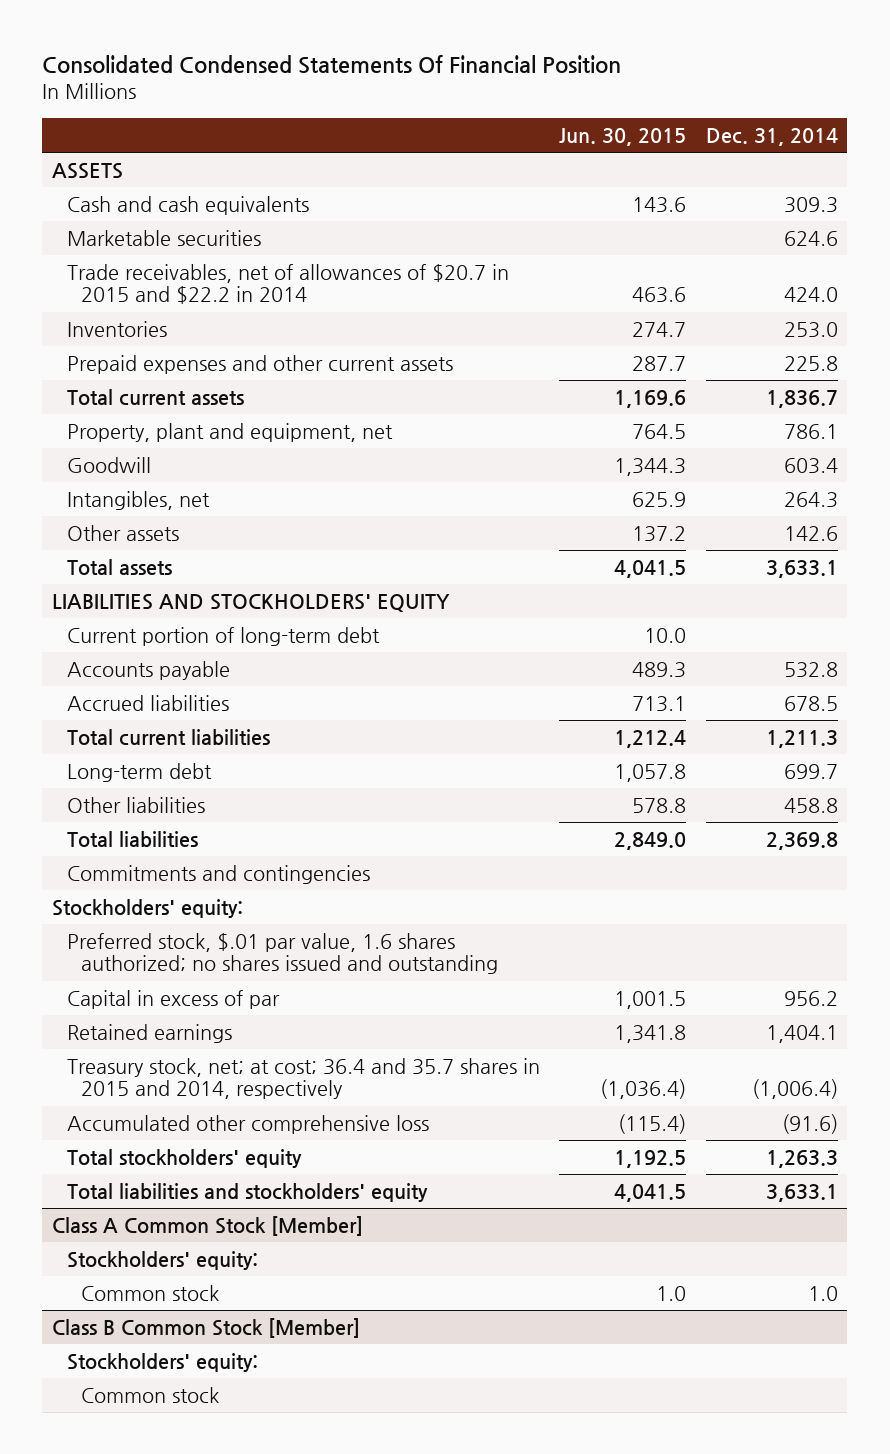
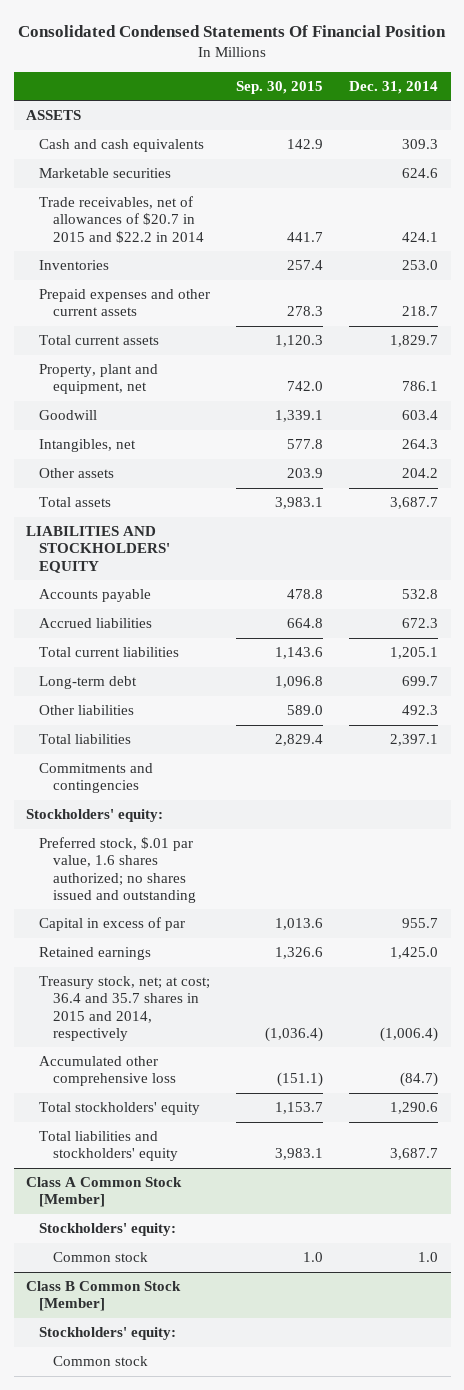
[559,127,687,146] Jun. 30, 2015 -> none
none -> [236,80,324,94] Sep. 30, 2015
[783,287,838,303] 424.0 -> [401,231,438,242] 424.1
[783,355,838,371] 225.8 -> [401,306,438,317] 218.7
[765,389,838,408] 1,836.7 -> [389,335,438,348] 1,829.7
[783,525,838,541] 142.6 -> [401,468,438,479] 204.2
[765,559,838,578] 3,633.1 -> [389,497,438,510] 3,687.7
[66,626,380,646] Current portion of long-term debt -> none
[783,695,838,711] 678.5 -> [401,618,438,629] 672.3
[765,729,838,748] 1,211.3 -> [389,647,438,660] 1,205.1
[783,797,838,813] 458.8 -> [401,705,438,716] 492.3
[765,831,838,850] 2,369.8 -> [389,734,438,747] 2,397.1
[783,990,838,1006] 956.2 -> [401,918,438,929] 955.7
[765,1024,838,1043] 1,404.1 -> [389,947,438,960] 1,425.0
[781,1113,838,1134] (91.6) -> [399,1072,438,1088] (84.7)
[765,1149,838,1168] 1,263.3 -> [389,1102,438,1115] 1,290.6
[765,1183,838,1202] 3,633.1 -> [389,1148,438,1161] 3,687.7

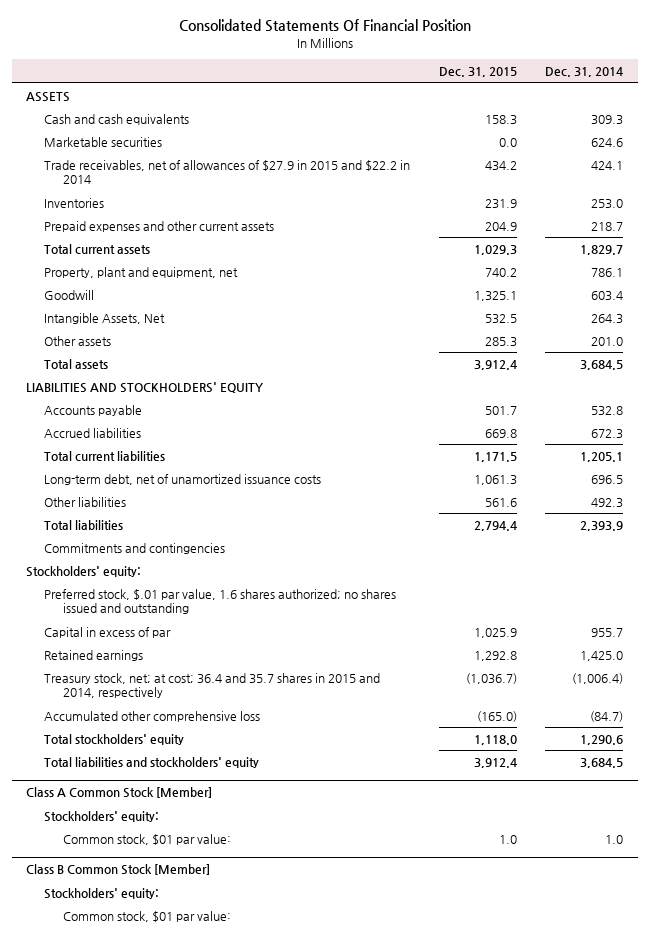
[18,24,447,37] Consolidated Condensed Statements Of Financial Position -> [178,19,471,33] Consolidated Statements Of Financial Position
[236,80,324,94] Sep. 30, 2015 -> none
none -> [438,67,517,78] Dec. 31, 2015
[39,196,204,243] Trade receivables, net of allowances of $20.7 in 2015 and $22.2 in 2014 -> [44,159,411,185] Trade receivables, net of allowances of $27.9 in 2015 and $22.2 in 2014
[39,439,137,453] Intangibles, net -> [44,312,166,324] Intangible Assets, Net
[401,468,438,479] 204.2 -> [591,336,624,346] 201.0
[389,497,438,510] 3,687.7 -> [580,359,624,370] 3,684.5
[39,676,138,690] Long-term debt -> [44,473,322,485] Long-term debt, net of unamortized issuance costs
[401,676,438,687] 699.7 -> [591,474,624,484] 696.5
[389,734,438,747] 2,397.1 -> [580,520,624,531] 2,393.9
[389,1148,438,1161] 3,687.7 -> [580,757,624,768] 3,684.5
[52,1252,148,1263] Common stock -> [62,833,231,845] Common stock, $01 par value:
[52,1356,148,1367] Common stock -> [62,910,231,922] Common stock, $01 par value:

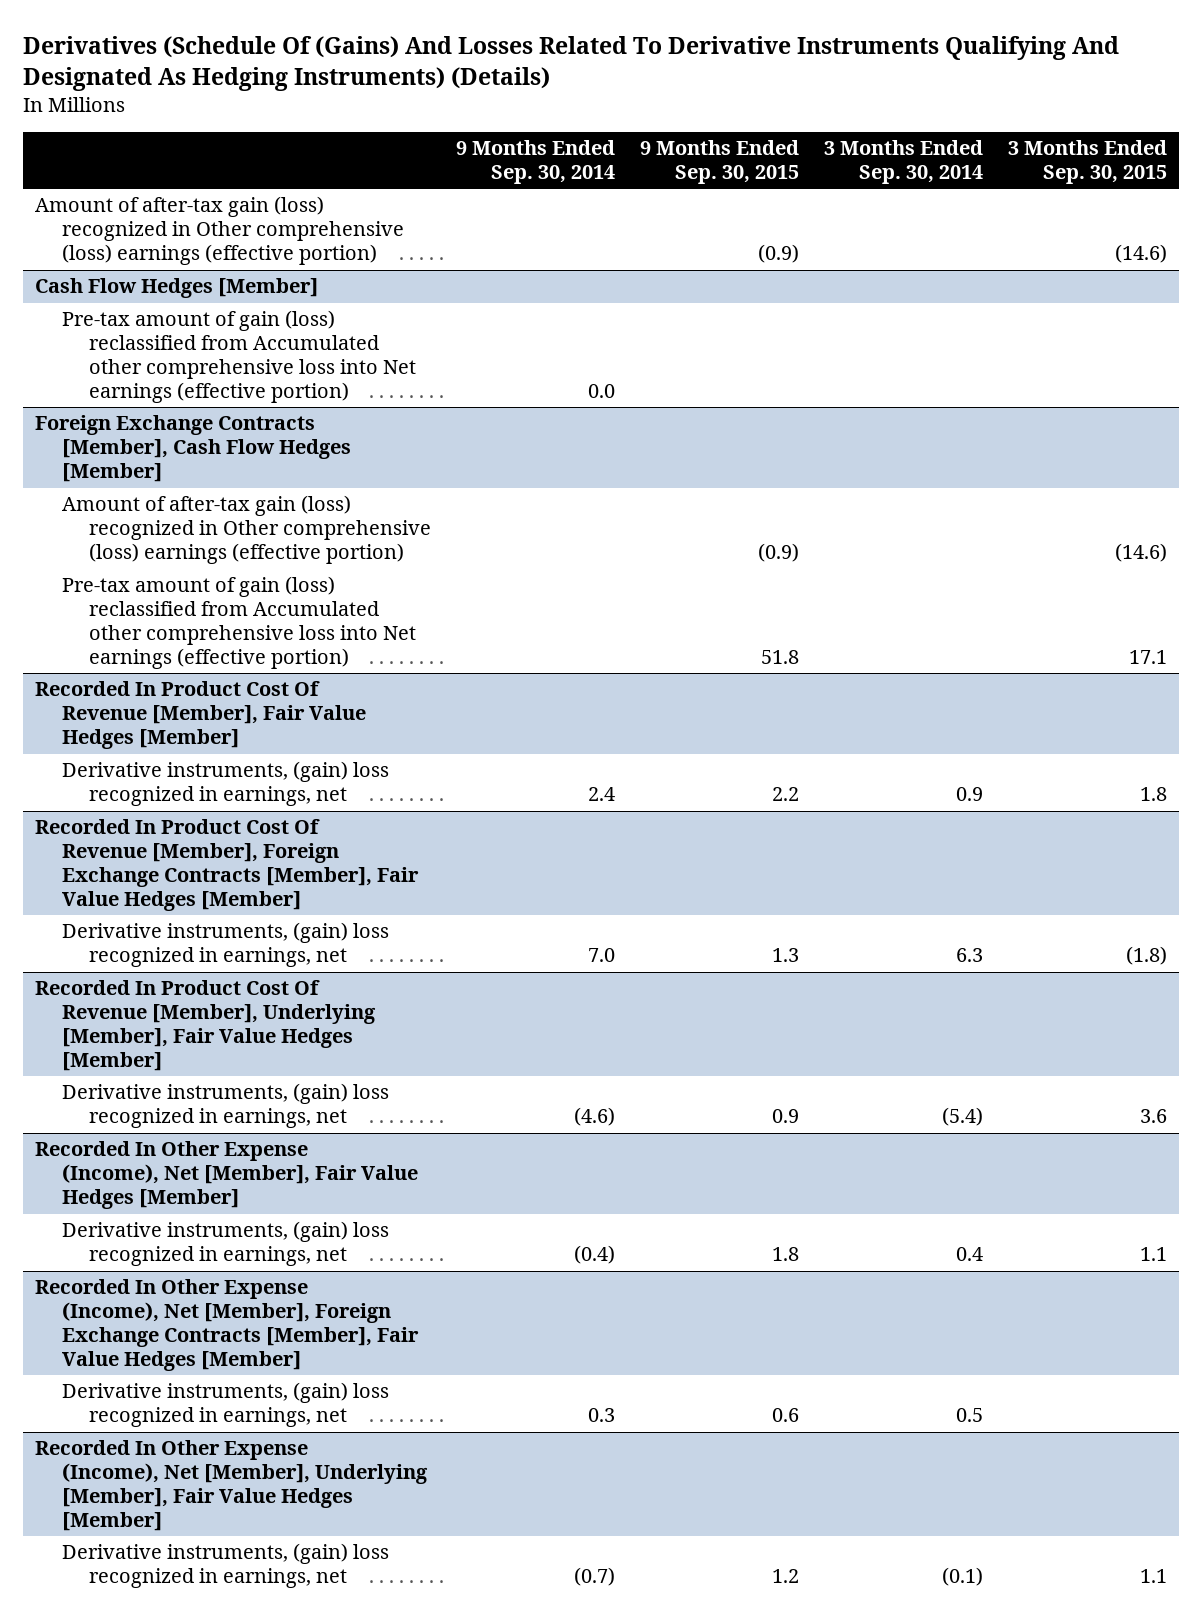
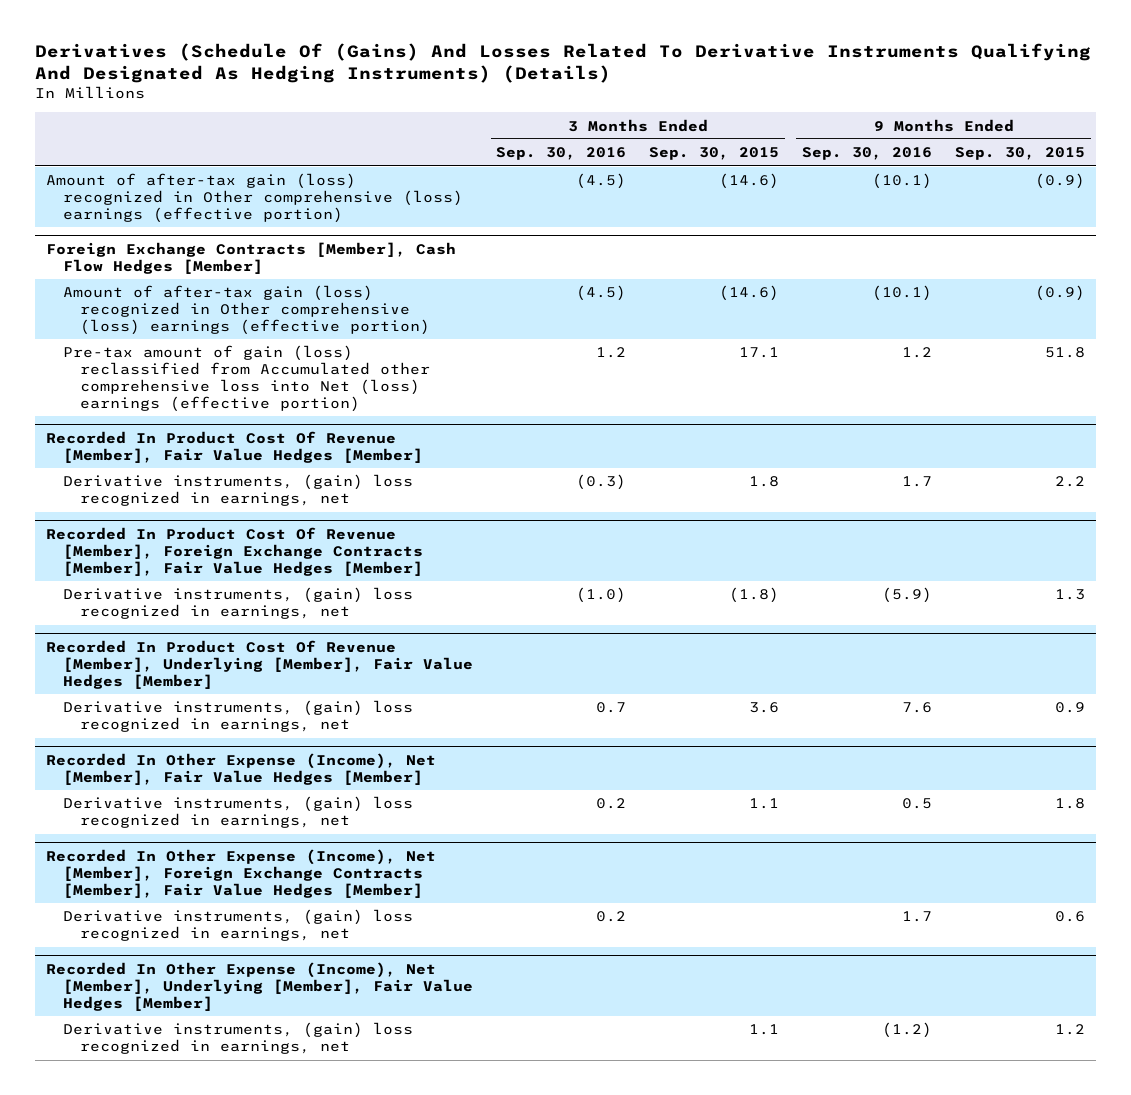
[456,140,616,185] 9 Months Ended Sep. 30, 2014 -> none
[823,140,983,185] 3 Months Ended Sep. 30, 2014 -> none
none -> [496,147,627,161] Sep. 30, 2016
none -> [802,147,933,161] Sep. 30, 2016
[35,278,319,299] Cash Flow Hedges [Member] -> none
[62,310,417,404] Pre-tax amount of gain (loss) reclassified from Accumulated other comprehensive loss into Net earnings (effective portion) -> none
[62,576,417,670] Pre-tax amount of gain (loss) reclassified from Accumulated other comprehensive loss into Net earnings (effective portion) -> [63,345,431,412] Pre-tax amount of gain (loss) reclassified from Accumulated other comprehensive loss into Net (loss) earnings (effective portion)

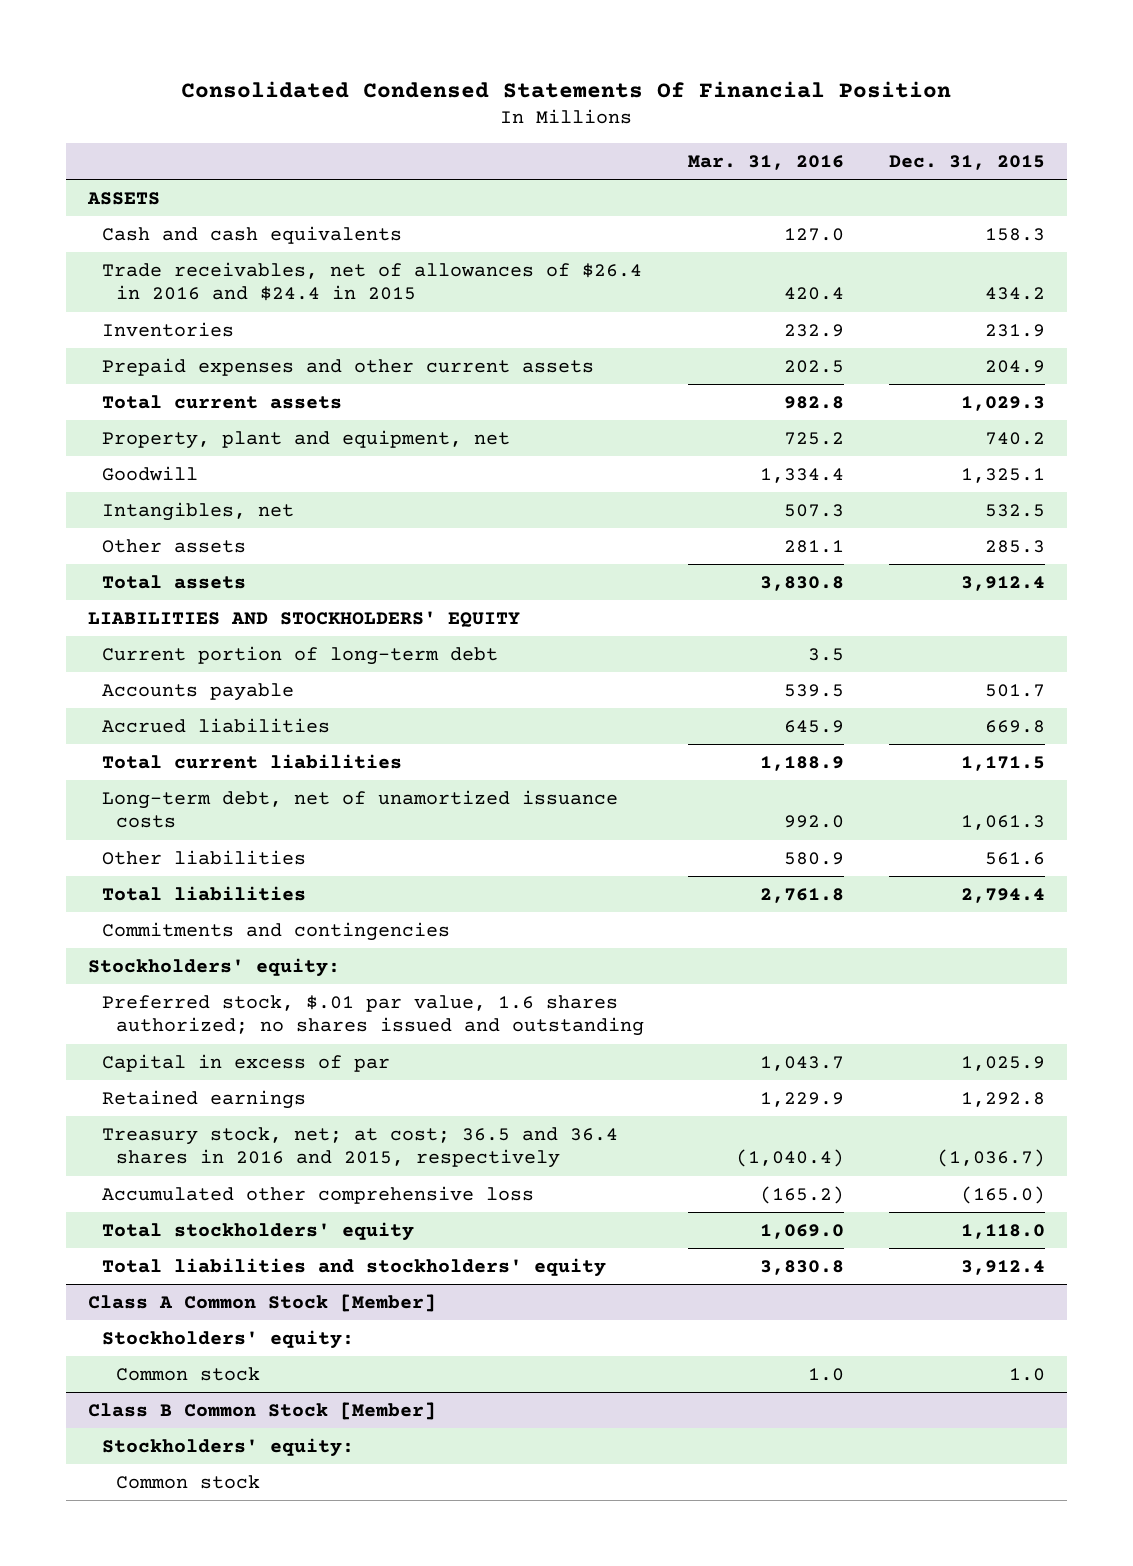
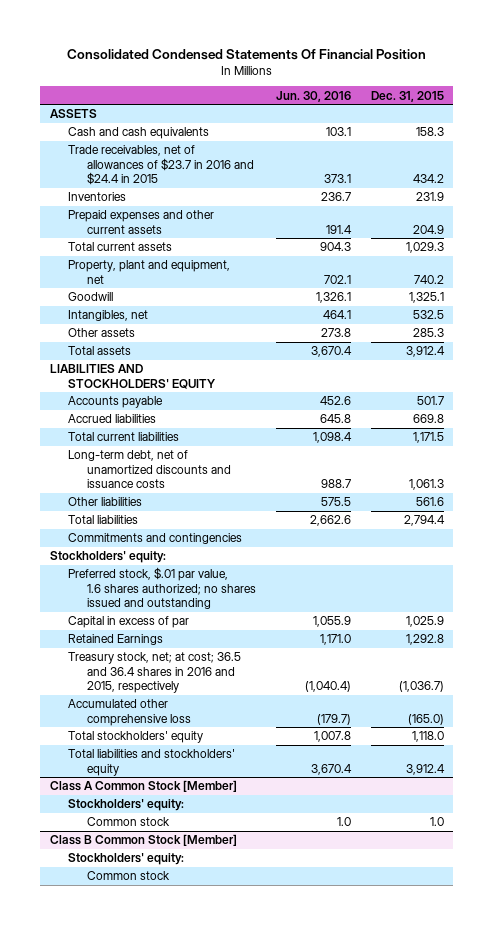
[688,155,845,171] Mar. 31, 2016 -> none
none -> [275,90,351,102] Jun. 30, 2016
[102,261,643,302] Trade receivables, net of allowances of $26.4 in 2016 and $24.4 in 2015 -> [68,145,254,186] Trade receivables, net of allowances of $23.7 in 2016 and $24.4 in 2015
[102,645,499,665] Current portion of long-term debt -> none
[102,789,619,829] Long-term debt, net of unamortized issuance costs -> [68,450,231,489] Long-term debt, net of unamortized discounts and issuance costs
[102,1089,307,1109] Retained earnings -> [68,634,164,646] Retained Earnings

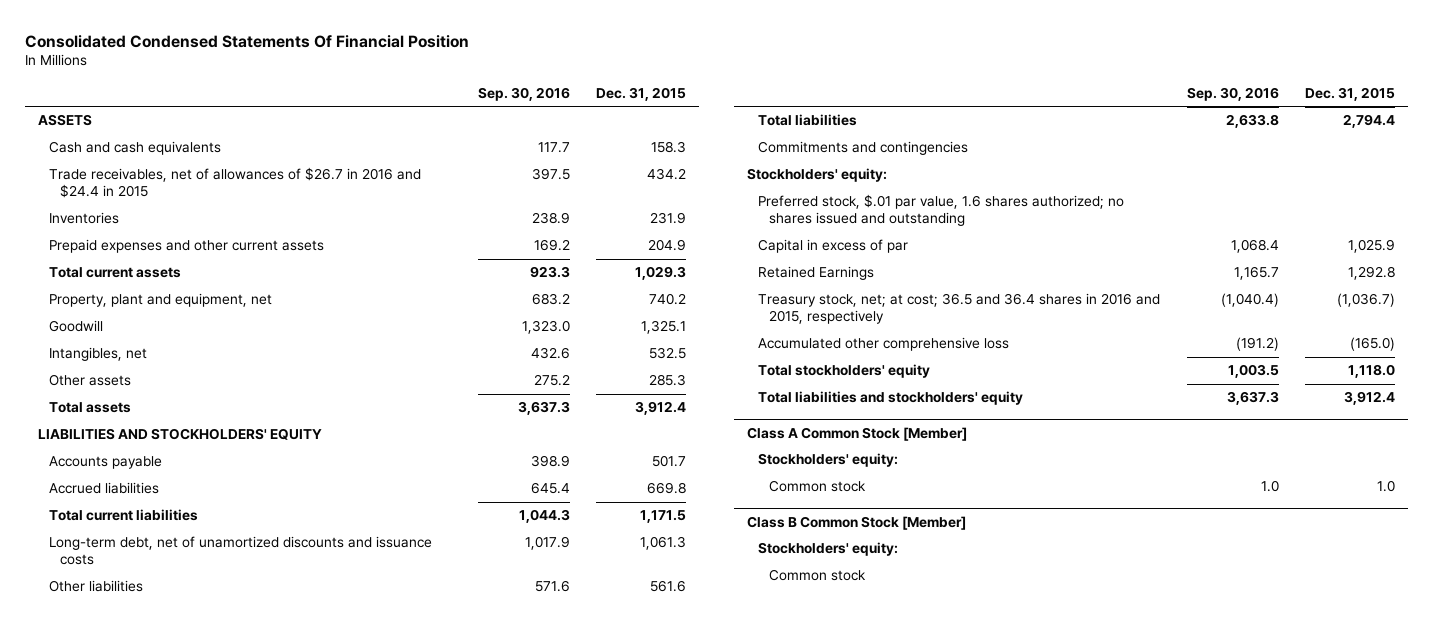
[275,90,351,102] Jun. 30, 2016 -> none
none -> [477,86,570,101] Sep. 30, 2016
[68,145,254,186] Trade receivables, net of allowances of $23.7 in 2016 and $24.4 in 2015 -> [49,167,422,199] Trade receivables, net of allowances of $26.7 in 2016 and $24.4 in 2015

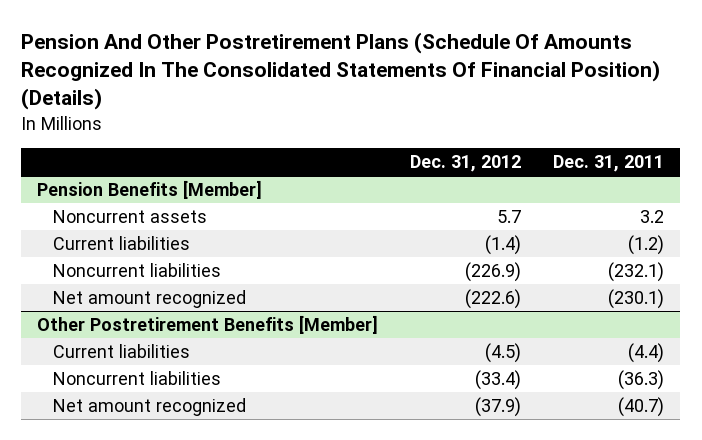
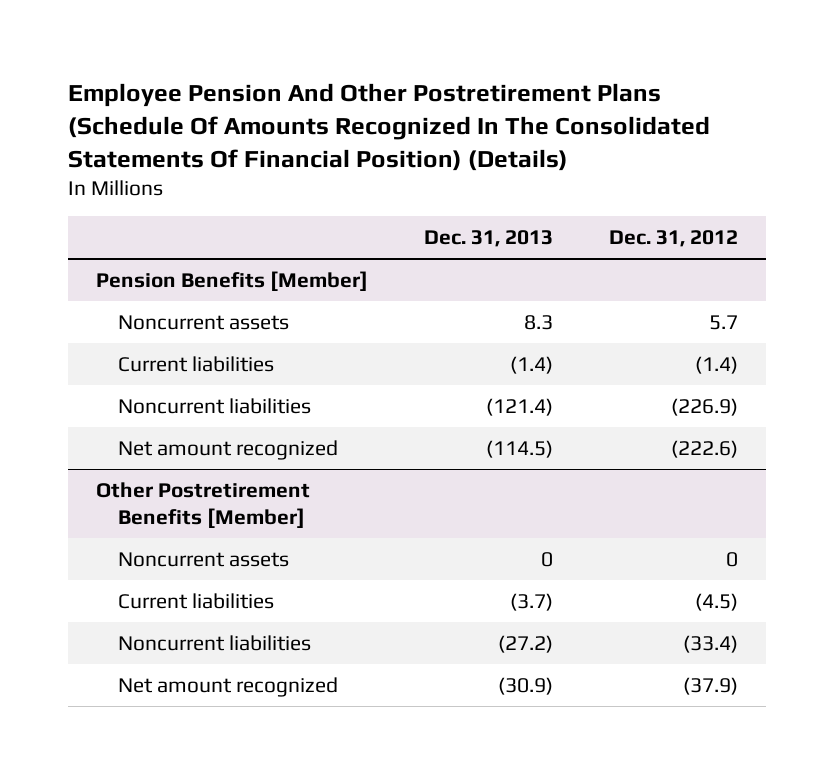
[21,32,661,111] Pension And Other Postretirement Plans (Schedule Of Amounts Recognized In The Consolidated Statements Of Financial Position) (Details) -> [67,82,710,171] Employee Pension And Other Postretirement Plans (Schedule Of Amounts Recognized In The Consolidated Statements Of Financial Position) (Details)
[553,155,665,173] Dec. 31, 2011 -> none
none -> [423,230,553,248] Dec. 31, 2013
none -> [118,551,290,567] Noncurrent assets

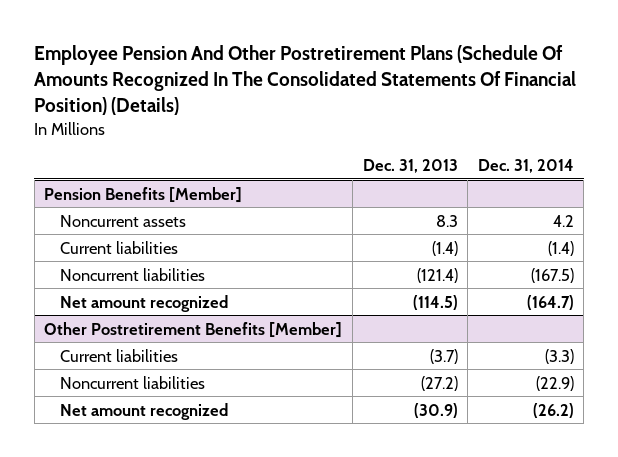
[608,230,738,248] Dec. 31, 2012 -> none
none -> [477,158,574,173] Dec. 31, 2014
[118,551,290,567] Noncurrent assets -> none

